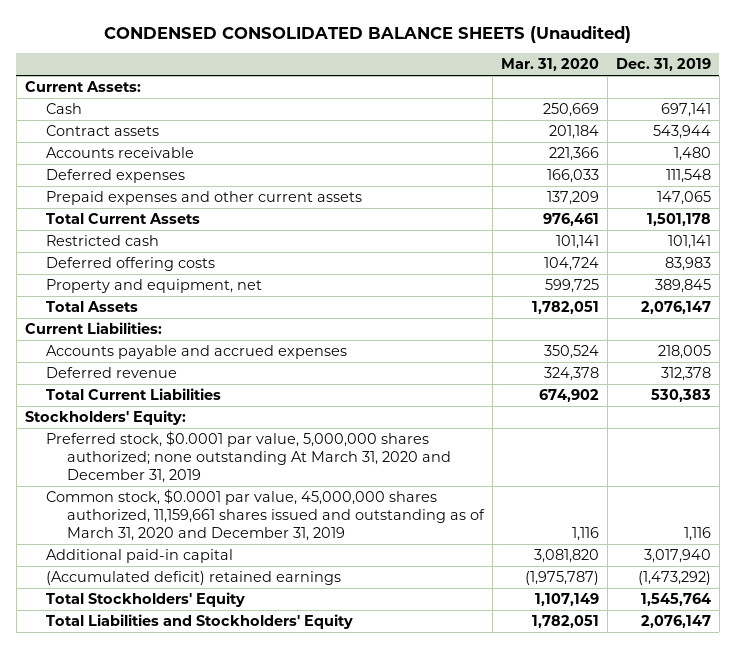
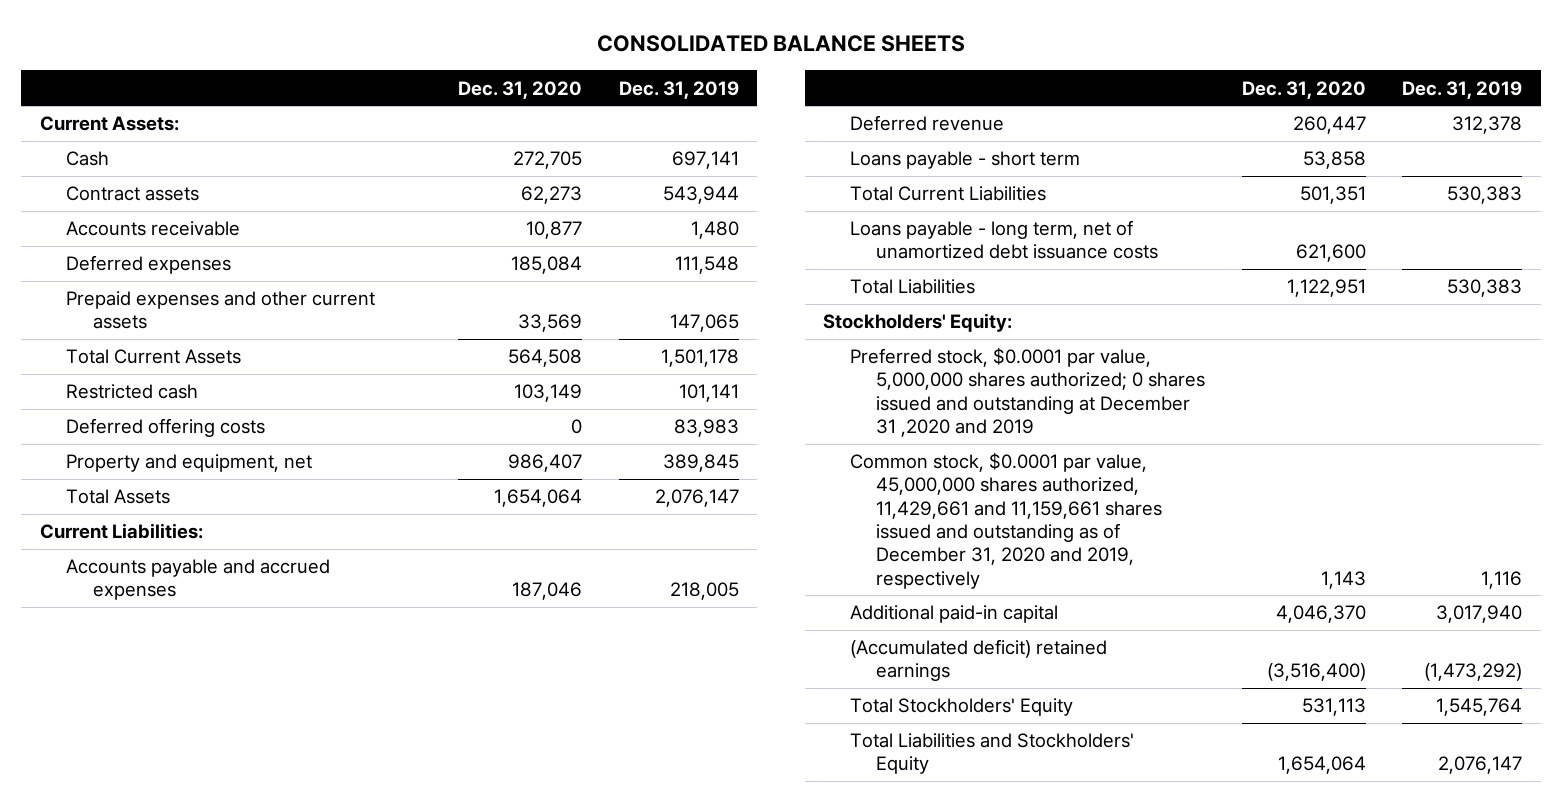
[103,25,631,43] CONDENSED CONSOLIDATED BALANCE SHEETS (Unaudited) -> [596,35,965,53] CONSOLIDATED BALANCE SHEETS
[501,58,600,72] Mar. 31, 2020 -> none
none -> [458,80,583,99] Dec. 31, 2020
none -> [849,151,1080,170] Loans payable - short term
none -> [849,220,1159,260] Loans payable - long term, net of unamortized debt issuance costs
none -> [849,279,975,295] Total Liabilities
[46,430,452,484] Preferred stock, $0.0001 par value, 5,000,000 shares authorized; none outstanding At March 31, 2020 and December 31, 2019 -> [849,347,1206,438] Preferred stock, $0.0001 par value, 5,000,000 shares authorized; 0 shares issued and outstanding at December 31 ,2020 and 2019
[46,488,486,542] Common stock, $0.0001 par value, 45,000,000 shares authorized, 11,159,661 shares issued and outstanding as of March 31, 2020 and December 31, 2019 -> [849,452,1163,589] Common stock, $0.0001 par value, 45,000,000 shares authorized, 11,429,661 and 11,159,661 shares issued and outstanding as of December 31, 2020 and 2019, respectively

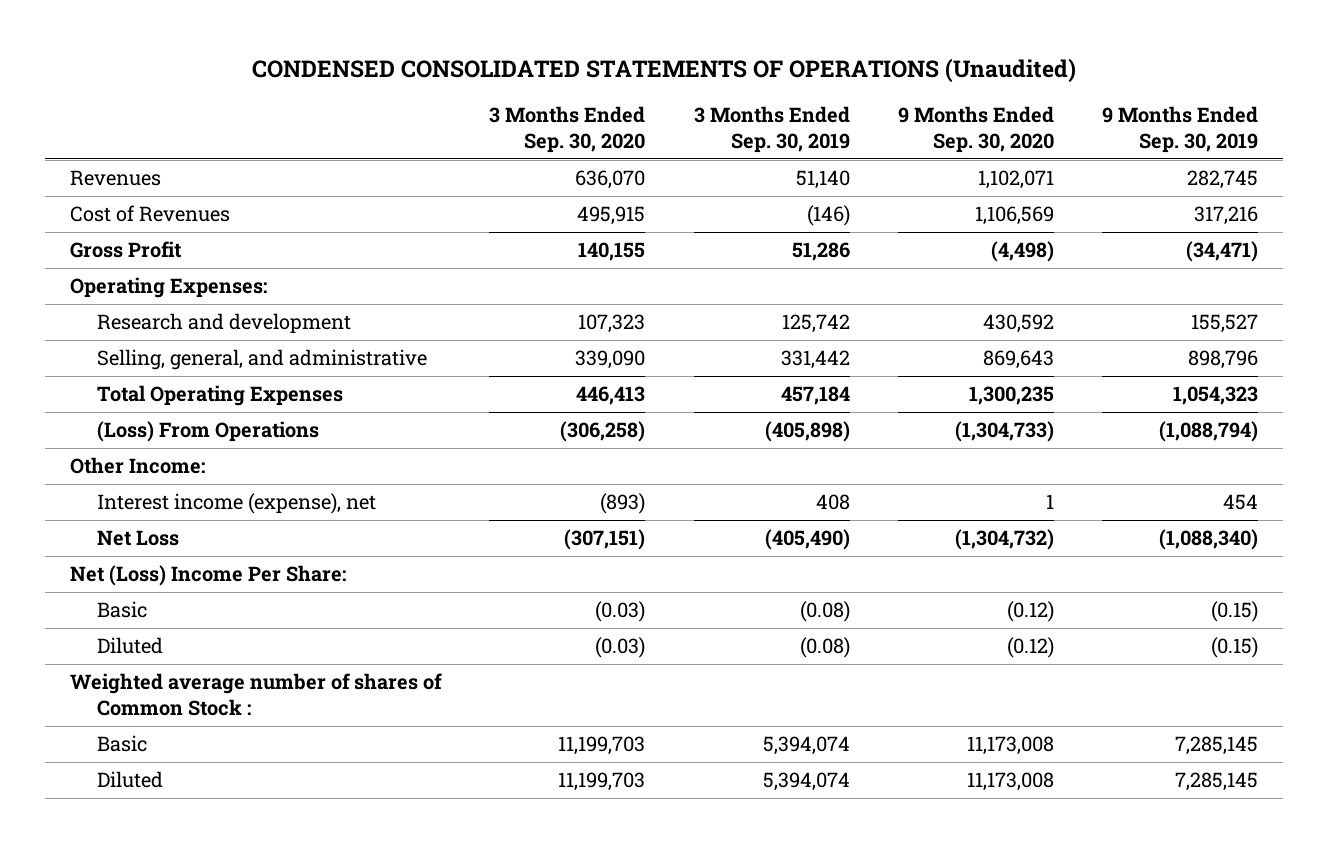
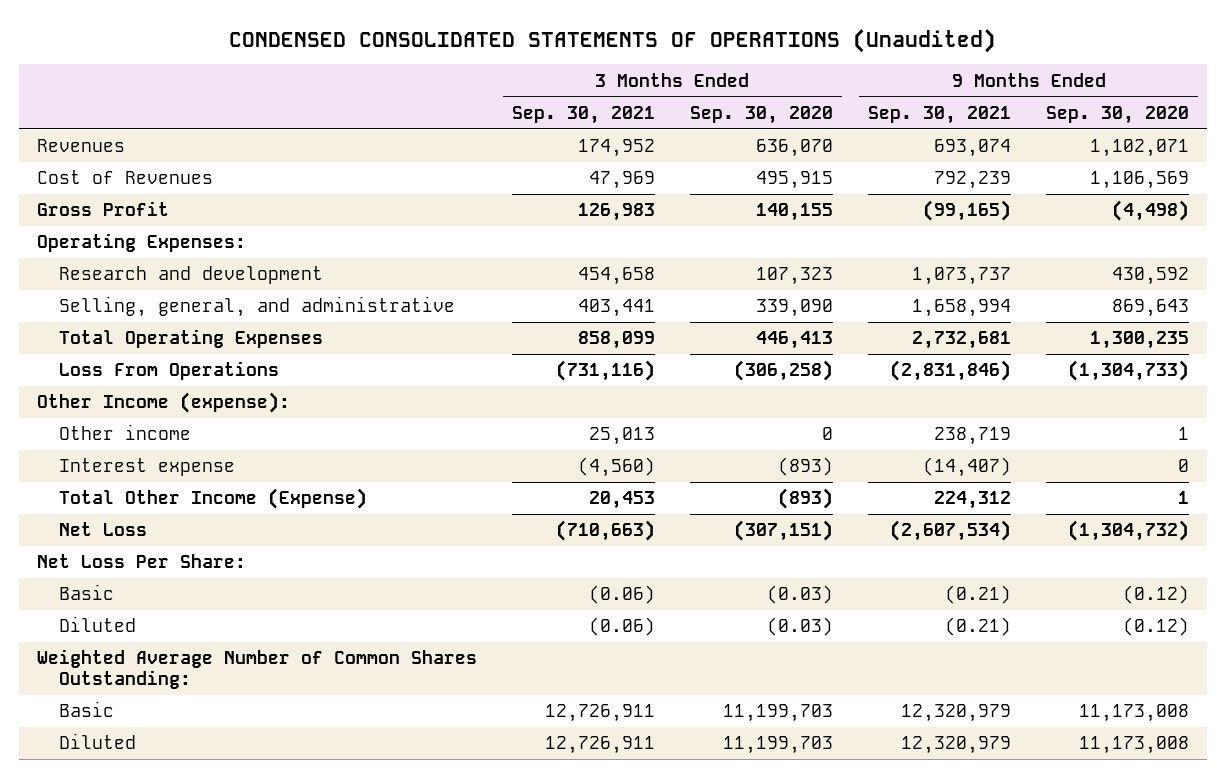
[693,106,850,154] 3 Months Ended Sep. 30, 2019 -> none
[1102,106,1259,154] 9 Months Ended Sep. 30, 2019 -> none
none -> [511,105,655,124] Sep. 30, 2021
none -> [868,105,1012,124] Sep. 30, 2021
[96,421,319,443] (Loss) From Operations -> [59,361,280,381] Loss From Operations
[69,457,205,475] Other Income: -> [36,392,290,414] Other Income (expense):
none -> [59,424,192,441] Other income
none -> [59,458,236,477] Interest expense
[96,493,376,515] Interest income (expense), net -> [59,488,368,510] Total Other Income (Expense)
[69,565,346,587] Net (Loss) Income Per Share: -> [36,554,246,569] Net Loss Per Share:
[69,673,442,717] Weighted average number of shares of Common Stock : -> [36,649,477,690] Weighted Average Number of Common Shares Outstanding:

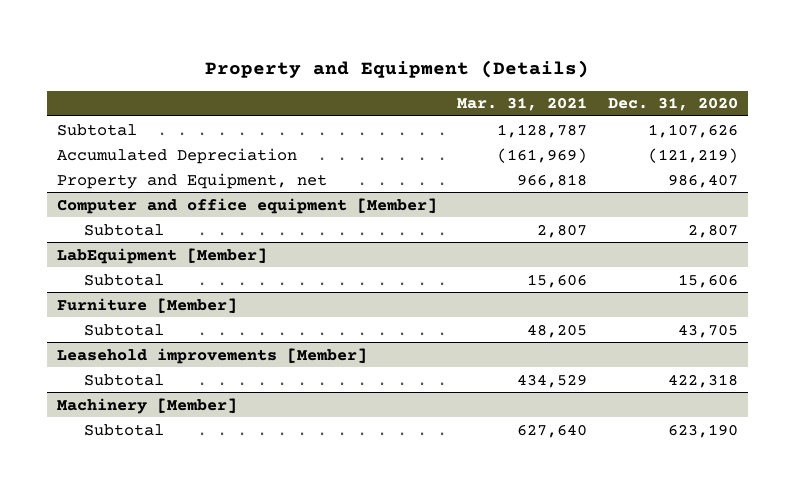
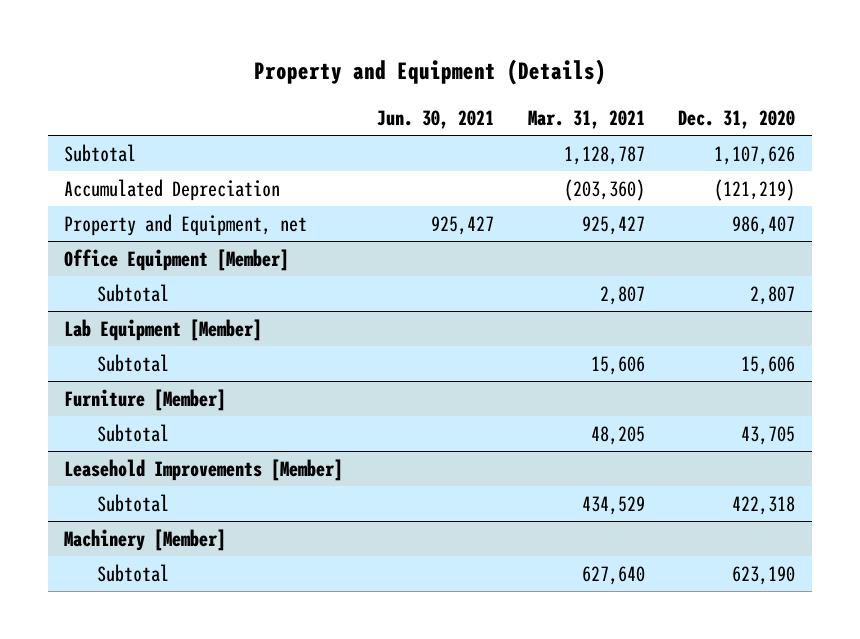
none -> [376,109,494,129] Jun. 30, 2021
[497,147,588,163] (161,969) -> [563,178,645,201] (203,360)
[517,173,588,188] 966,818 -> [581,215,645,235] 925,427
[57,197,438,214] Computer and office equipment [Member] -> [64,248,290,271] Office Equipment [Member]
[57,247,268,264] LabEquipment [Member] -> [64,318,263,341] Lab Equipment [Member]
[57,347,368,364] Leasehold improvements [Member] -> [64,458,344,481] Leasehold Improvements [Member]

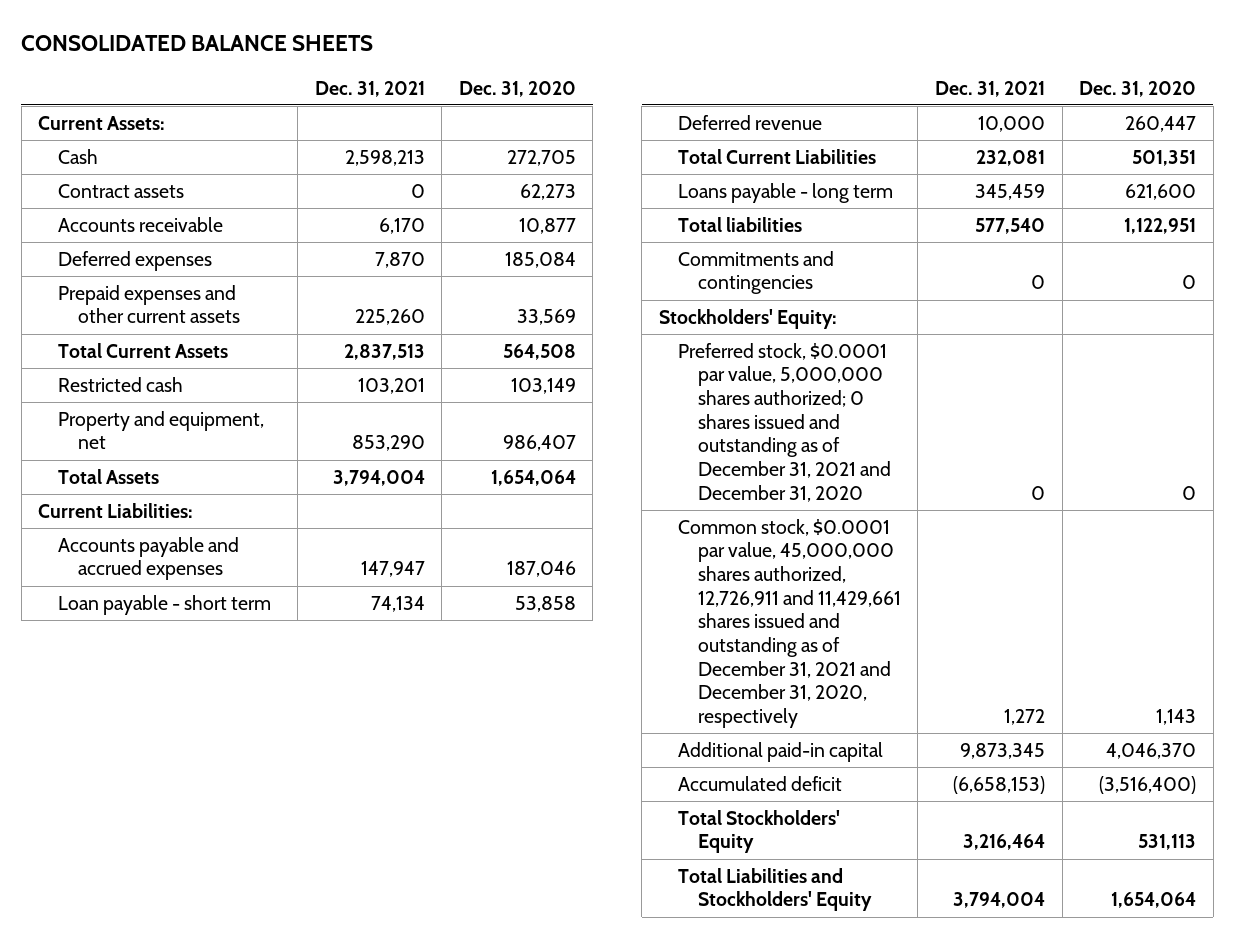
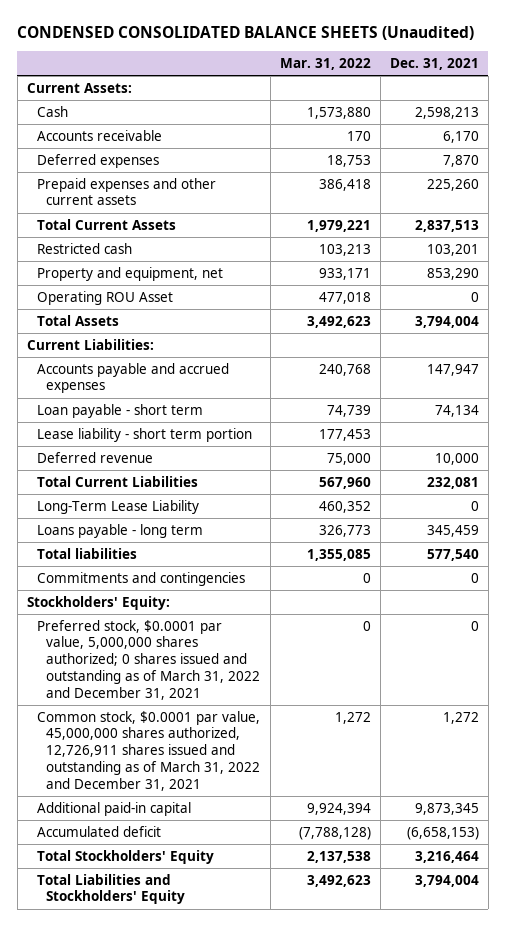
[21,35,374,52] CONSOLIDATED BALANCE SHEETS -> [17,26,475,41] CONDENSED CONSOLIDATED BALANCE SHEETS (Unaudited)
[458,80,576,97] Dec. 31, 2020 -> none
none -> [279,58,371,71] Mar. 31, 2022
[58,183,185,198] Contract assets -> none
none -> [36,290,173,305] Operating ROU Asset
none -> [36,427,252,442] Lease liability - short term portion
none -> [36,499,199,514] Long-Term Lease Liability
[678,342,891,502] Preferred stock, $0.0001 par value, 5,000,000 shares authorized; 0 shares issued and outstanding as of December 31, 2021 and December 31, 2020 -> [36,619,261,700] Preferred stock, $0.0001 par value, 5,000,000 shares authorized; 0 shares issued and outstanding as of March 31, 2022 and December 31, 2021
[678,518,901,728] Common stock, $0.0001 par value, 45,000,000 shares authorized, 12,726,911 and 11,429,661 shares issued and outstanding as of December 31, 2021 and December 31, 2020, respectively -> [36,710,261,791] Common stock, $0.0001 par value, 45,000,000 shares authorized, 12,726,911 shares issued and outstanding as of March 31, 2022 and December 31, 2021

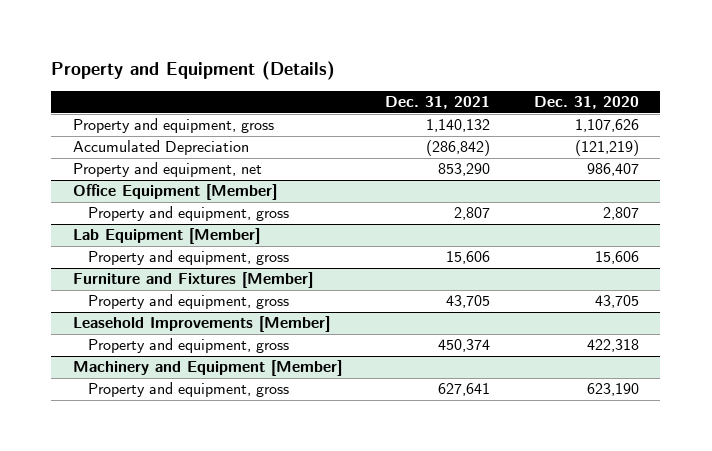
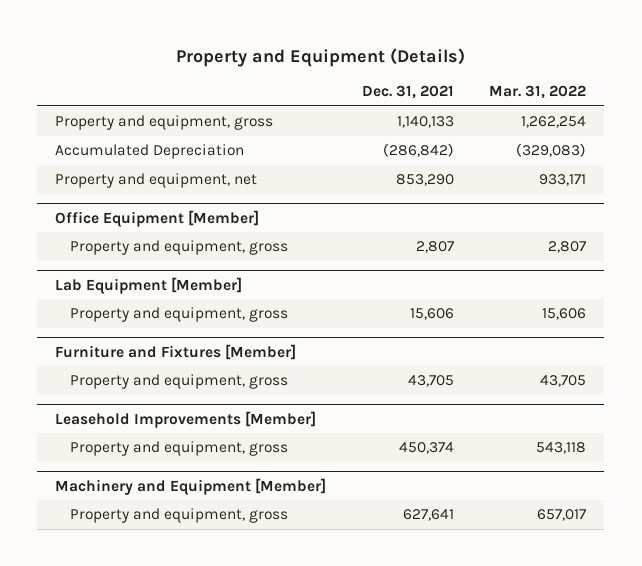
[533,95,639,109] Dec. 31, 2020 -> none
none -> [489,85,587,100] Mar. 31, 2022
[426,119,491,133] 1,140,132 -> [396,116,454,129] 1,140,133

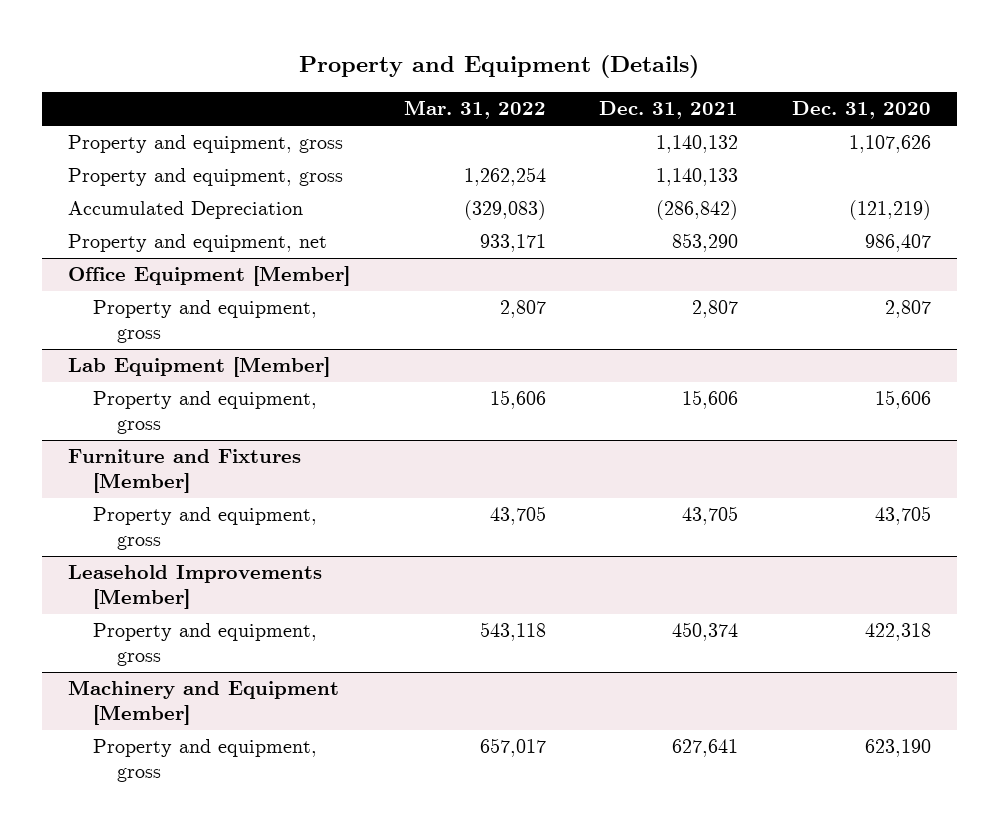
none -> [791,101,931,120] Dec. 31, 2020
none -> [68,135,344,154] Property and equipment, gross

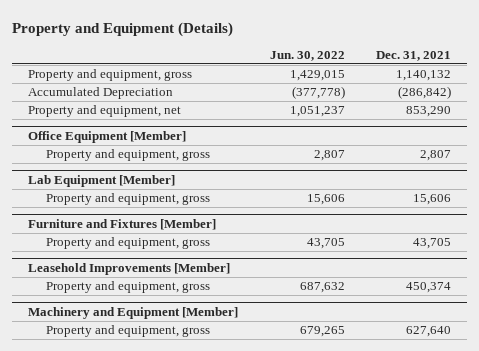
[403,100,546,120] Mar. 31, 2022 -> none
[791,101,931,120] Dec. 31, 2020 -> none
none -> [269,50,345,61] Jun. 30, 2022
[68,168,344,187] Property and equipment, gross -> none
[672,739,739,758] 627,641 -> [405,326,451,338] 627,640

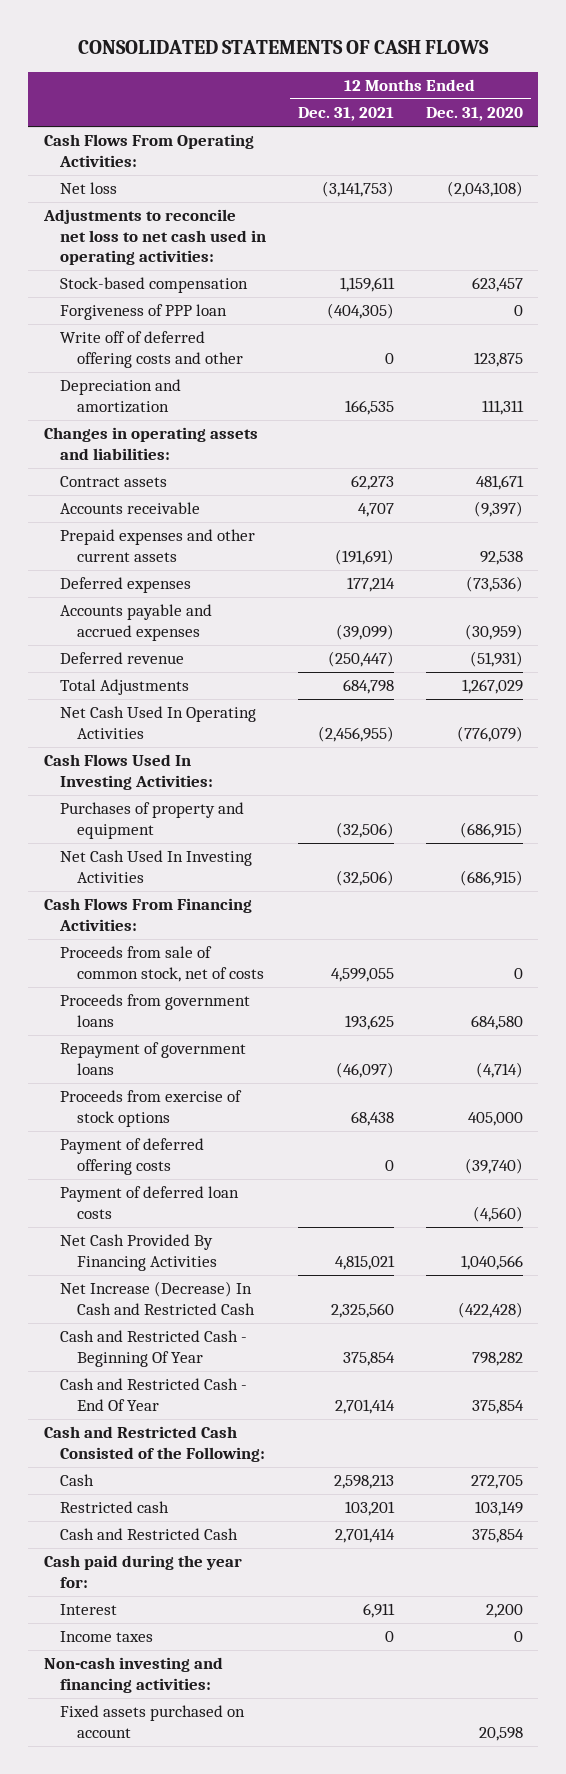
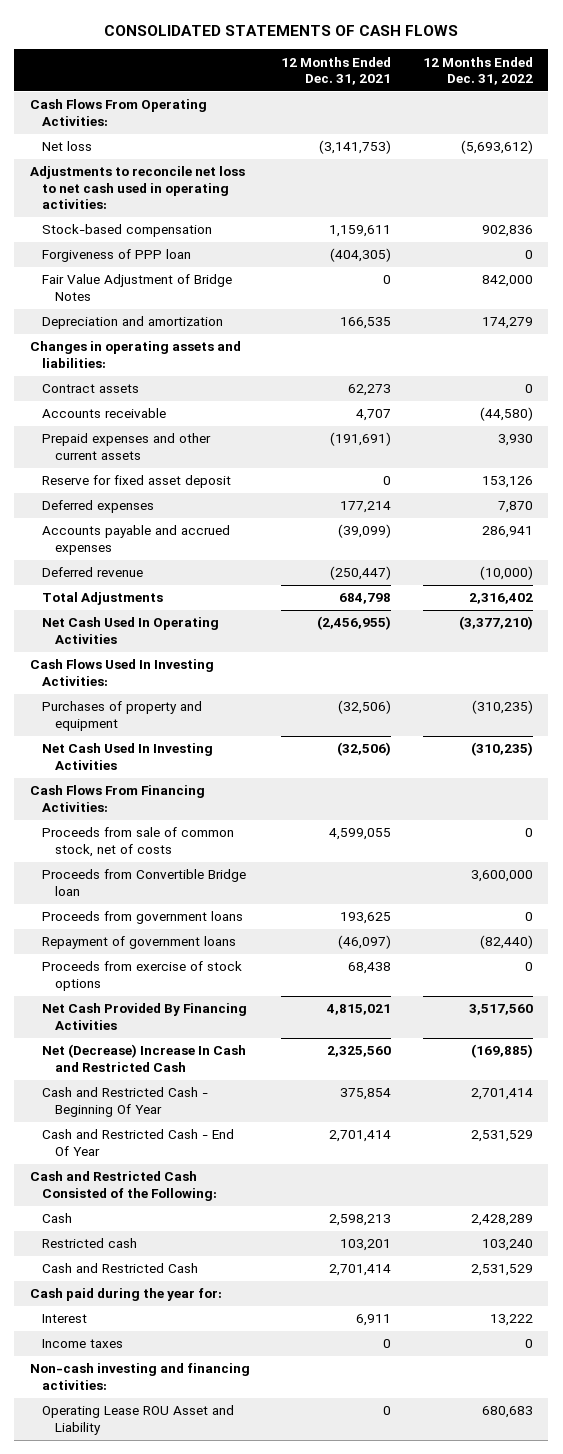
[425,107,523,122] Dec. 31, 2020 -> none
none -> [422,56,533,86] 12 Months Ended Dec. 31, 2022
[60,331,243,368] Write off of deferred offering costs and other -> none
none -> [42,274,233,301] Fair Value Adjustment of Bridge Notes
none -> [42,475,232,489] Reserve for fixed asset deposit
none -> [42,869,247,896] Proceeds from Convertible Bridge loan
[60,1138,205,1175] Payment of deferred offering costs -> none
[60,1186,240,1219] Payment of deferred loan costs -> none
[60,1281,255,1315] Net Increase (Decrease) In Cash and Restricted Cash -> [42,1044,247,1072] Net (Decrease) Increase In Cash and Restricted Cash
[60,1705,246,1738] Fixed assets purchased on account -> none
none -> [42,1405,235,1435] Operating Lease ROU Asset and Liability

